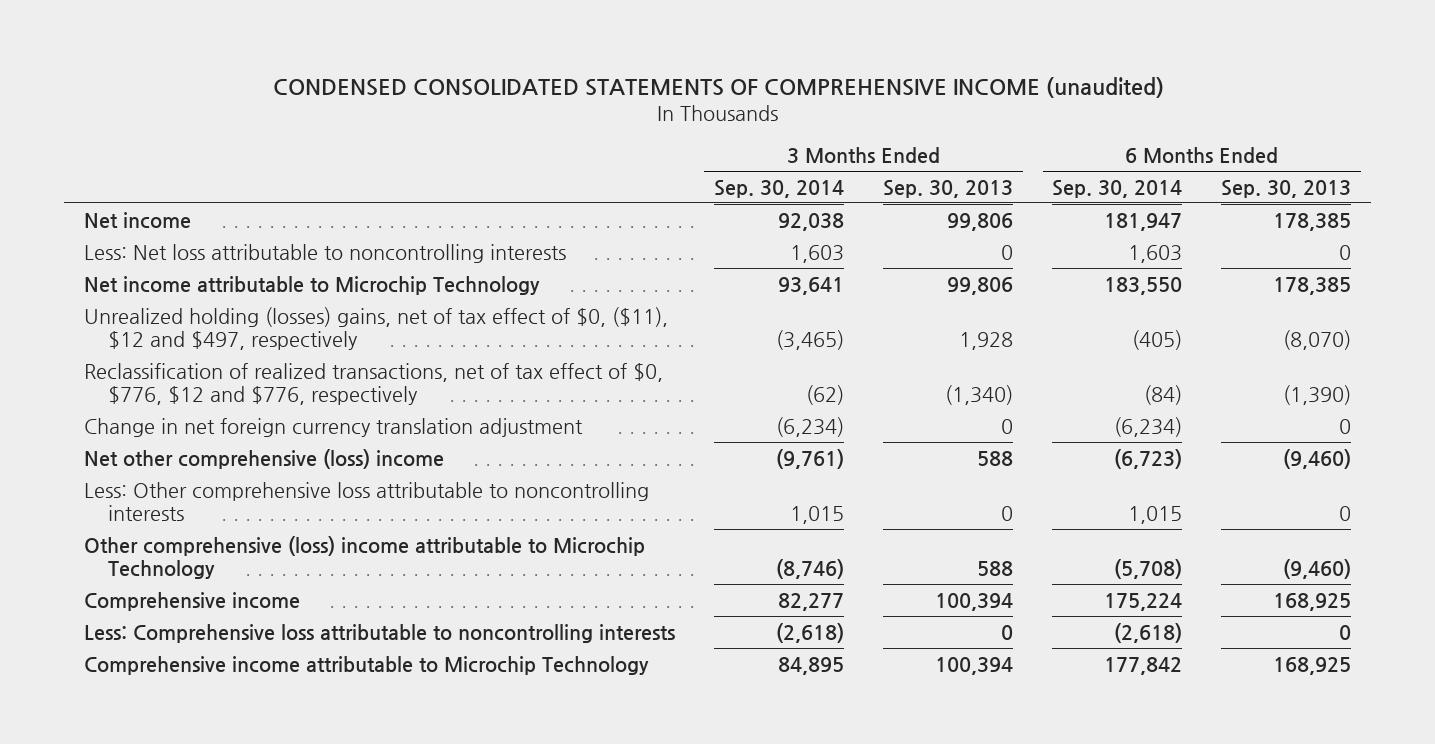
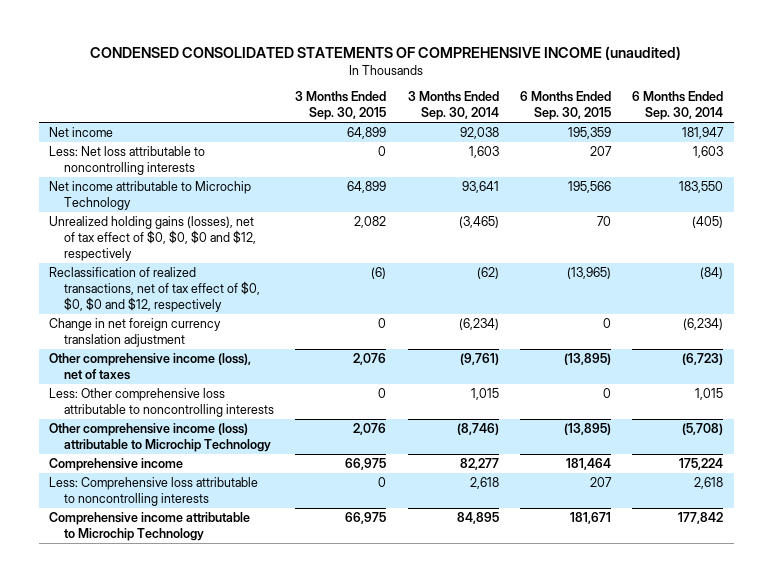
[883,179,1014,198] Sep. 30, 2013 -> none
[1221,179,1352,198] Sep. 30, 2013 -> none
none -> [295,91,387,121] 3 Months Ended Sep. 30, 2015
none -> [519,91,611,121] 6 Months Ended Sep. 30, 2015
[83,306,668,350] Unrealized holding (losses) gains, net of tax effect of $0, ($11), $12 and $497, respectively -> [49,216,257,262] Unrealized holding gains (losses), net of tax effect of $0, $0, $0 and $12, respectively
[83,362,663,405] Reclassification of realized transactions, net of tax effect of $0, $776, $12 and $776, respectively -> [49,267,261,313] Reclassification of realized transactions, net of tax effect of $0, $0, $0 and $12, respectively
[83,448,444,469] Net other comprehensive (loss) income -> [49,353,252,381] Other comprehensive income (loss), net of taxes
[83,535,645,579] Other comprehensive (loss) income attributable to Microchip Technology -> [49,423,272,453] Other comprehensive income (loss) attributable to Microchip Technology
[776,622,845,643] (2,618) -> [469,477,499,490] 2,618
[1114,622,1183,643] (2,618) -> [693,477,723,490] 2,618

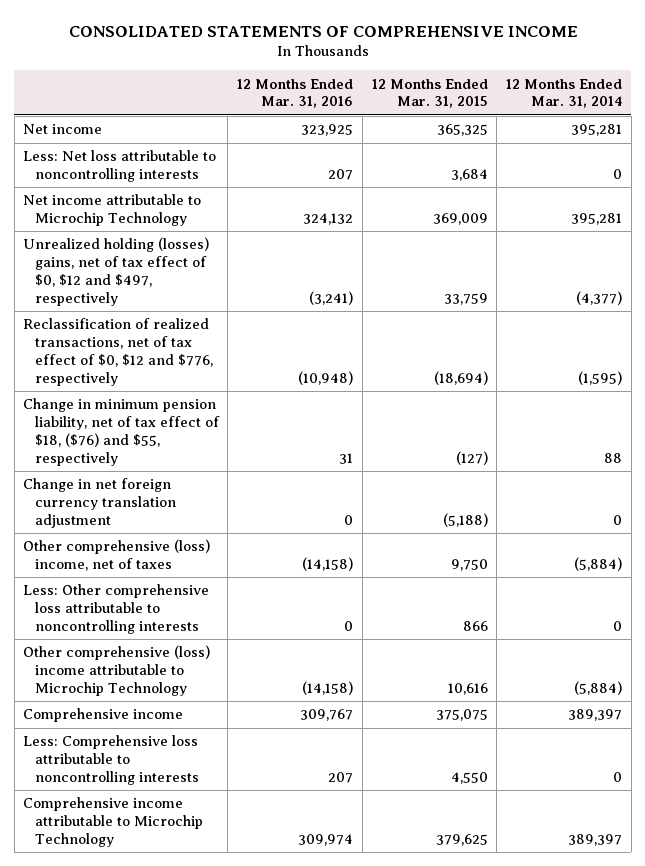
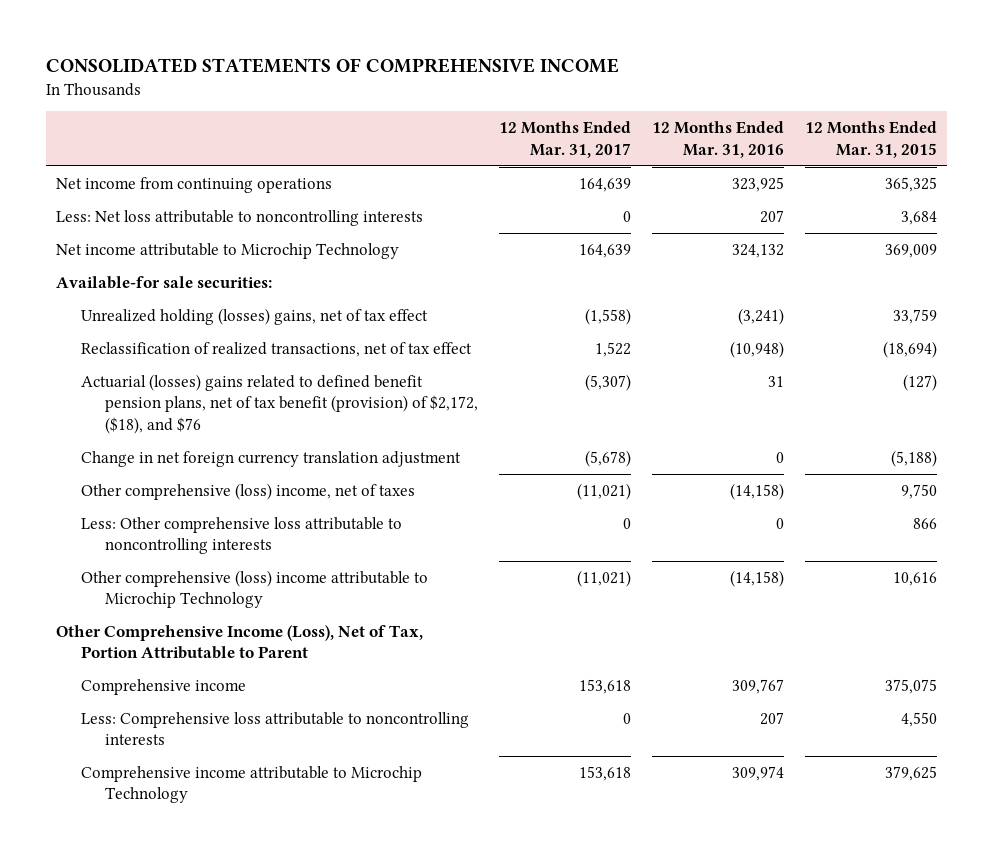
[505,78,622,109] 12 Months Ended Mar. 31, 2014 -> none
none -> [498,121,631,158] 12 Months Ended Mar. 31, 2017
[23,124,103,135] Net income -> [56,176,333,193] Net income from continuing operations
none -> [56,275,273,289] Available-for sale securities:
[23,237,210,306] Unrealized holding (losses) gains, net of tax effect of $0, $12 and $497, respectively -> [80,307,428,325] Unrealized holding (losses) gains, net of tax effect
[23,318,213,386] Reclassification of realized transactions, net of tax effect of $0, $12 and $776, respectively -> [80,341,472,357] Reclassification of realized transactions, net of tax effect
[23,398,220,466] Change in minimum pension liability, net of tax effect of $18, ($76) and $55, respectively -> [80,373,478,435] Actuarial (losses) gains related to defined benefit pension plans, net of tax benefit (provision) of $2,172, ($18), and $76
none -> [56,624,424,660] Other Comprehensive Income (Loss), Net of Tax, Portion Attributable to Parent

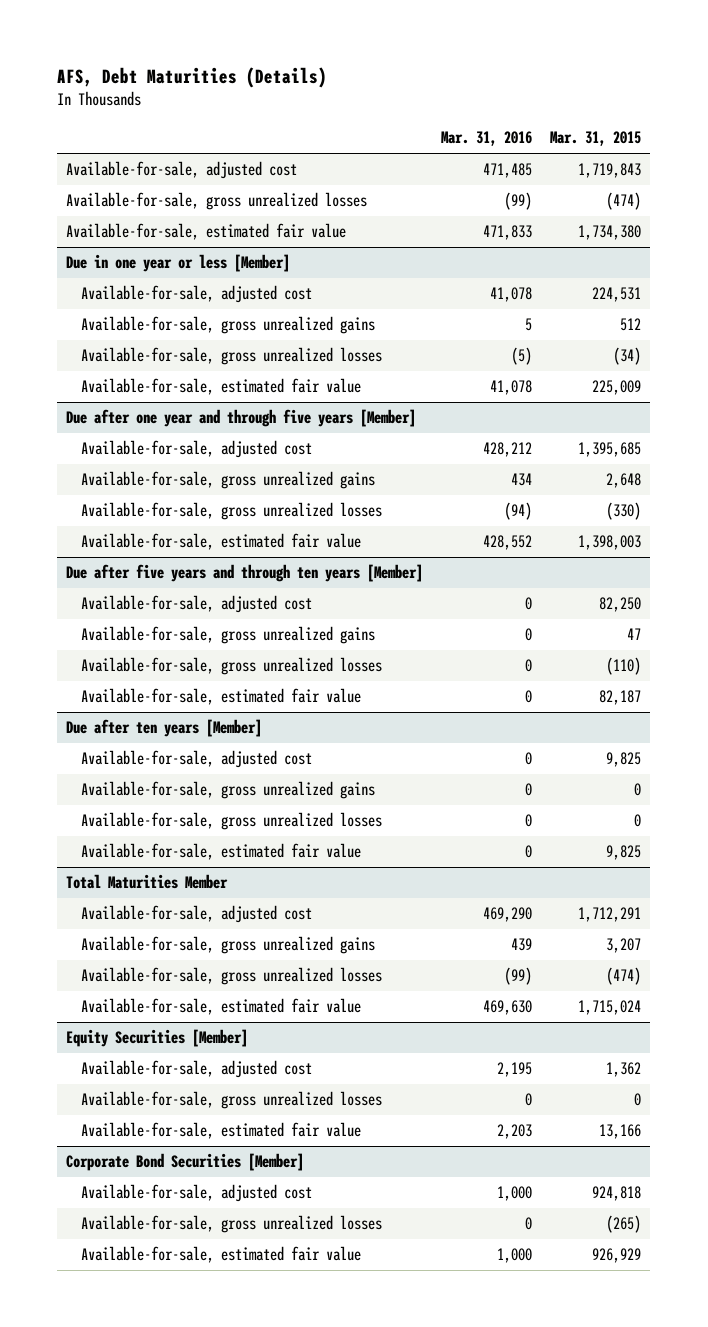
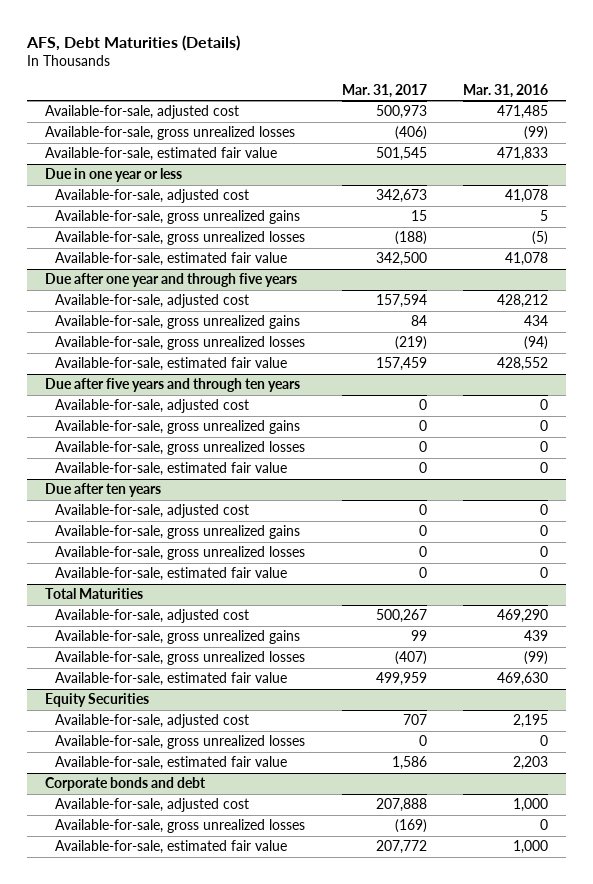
[550,131,642,147] Mar. 31, 2015 -> none
none -> [341,83,427,98] Mar. 31, 2017
[66,254,291,273] Due in one year or less [Member] -> [44,168,182,183] Due in one year or less
[66,409,417,428] Due after one year and through five years [Member] -> [44,273,297,288] Due after one year and through five years
[66,564,424,583] Due after five years and through ten years [Member] -> [44,378,300,393] Due after five years and through ten years
[66,719,263,738] Due after ten years [Member] -> [44,483,161,498] Due after ten years
[66,874,229,890] Total Maturities Member -> [44,588,143,600] Total Maturities
[66,1029,249,1048] Equity Securities [Member] -> [44,693,149,708] Equity Securities
[66,1153,305,1172] Corporate Bond Securities [Member] -> [44,777,206,792] Corporate bonds and debt

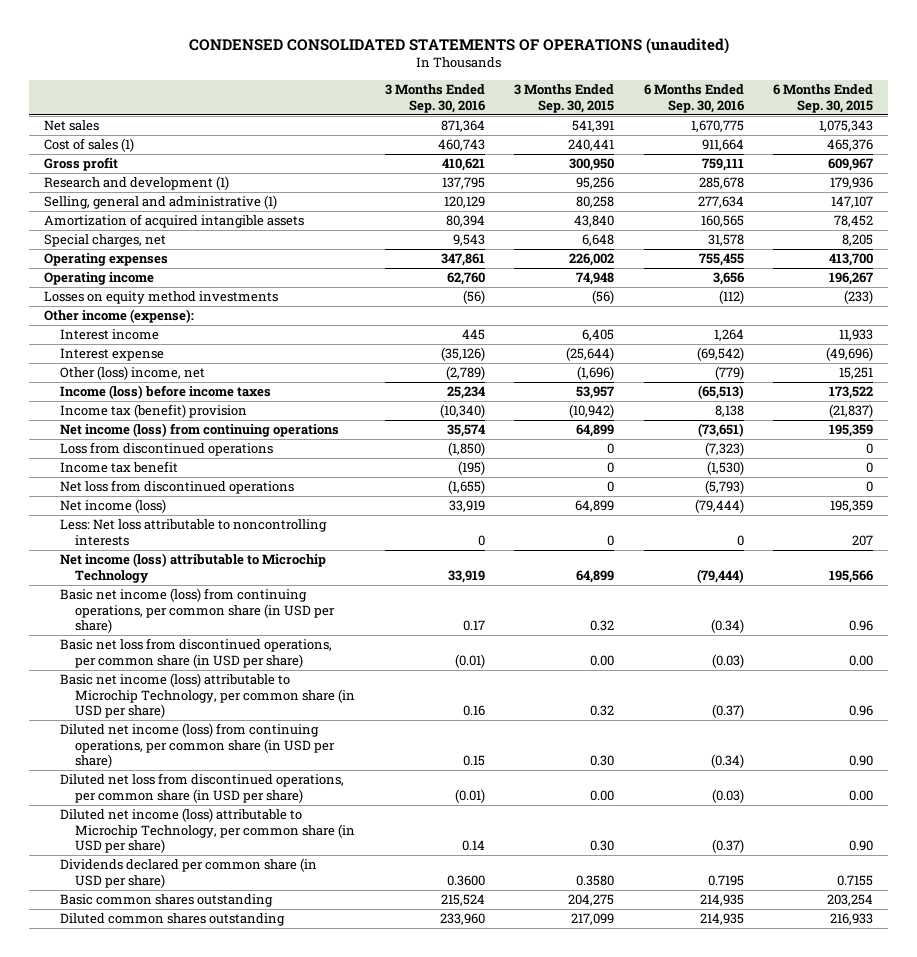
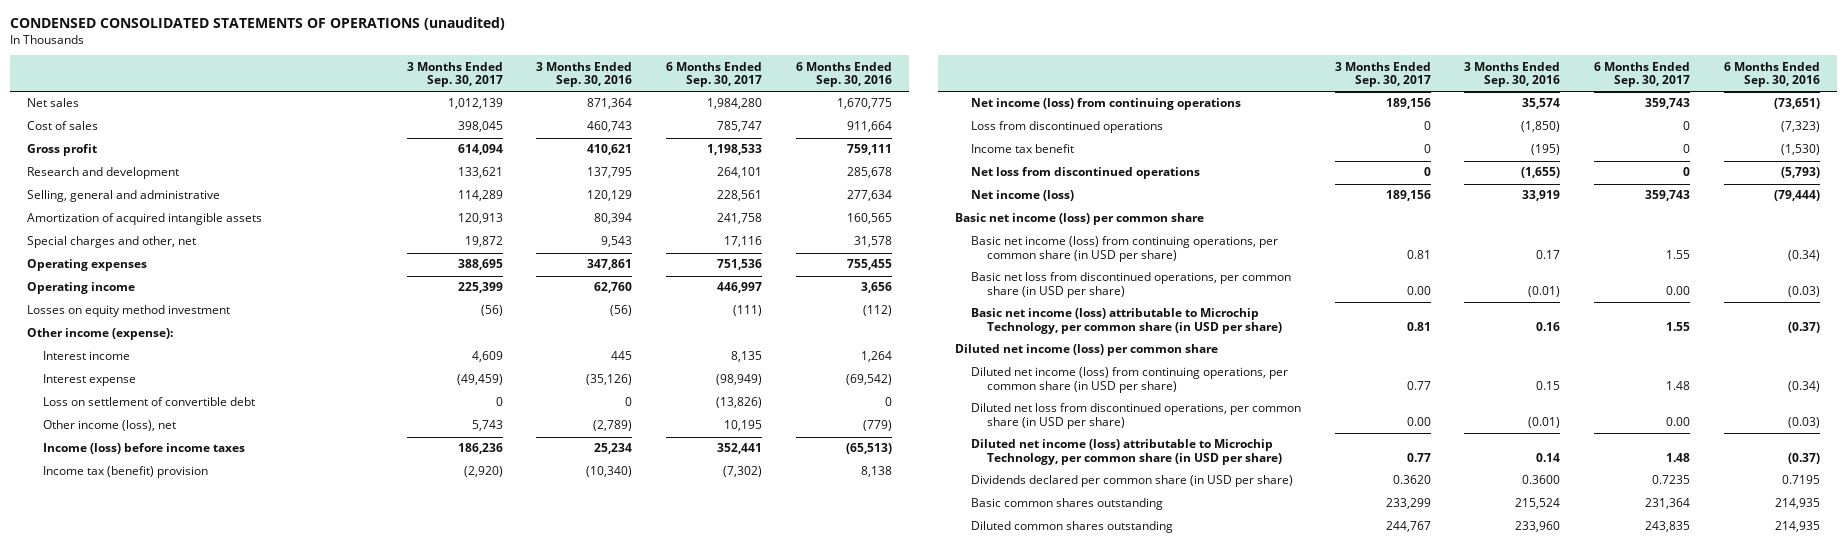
[514,84,615,113] 3 Months Ended Sep. 30, 2015 -> none
[773,84,874,113] 6 Months Ended Sep. 30, 2015 -> none
none -> [406,61,503,88] 3 Months Ended Sep. 30, 2017
none -> [666,61,763,88] 6 Months Ended Sep. 30, 2017
[44,138,135,153] Cost of sales (1) -> [26,121,98,131] Cost of sales
[44,176,230,191] Research and development (1) -> [26,167,179,180] Research and development
[44,195,278,210] Selling, general and administrative (1) -> [26,190,220,203] Selling, general and administrative
[44,234,167,248] Special charges, net -> [26,236,196,249] Special charges and other, net
[44,291,279,305] Losses on equity method investments -> [26,305,230,318] Losses on equity method investment
none -> [42,397,255,407] Loss on settlement of convertible debt
[59,366,205,381] Other (loss) income, net -> [42,420,176,432] Other income (loss), net
[59,519,327,546] Less: Net loss attributable to noncontrolling interests -> none
[59,553,326,583] Net income (loss) attributable to Microchip Technology -> none
none -> [954,213,1204,226] Basic net income (loss) per common share
none -> [954,344,1218,357] Diluted net income (loss) per common share

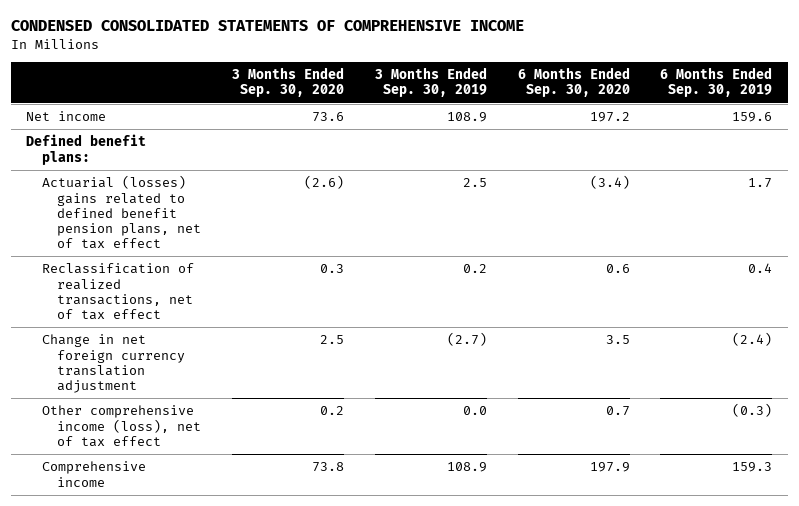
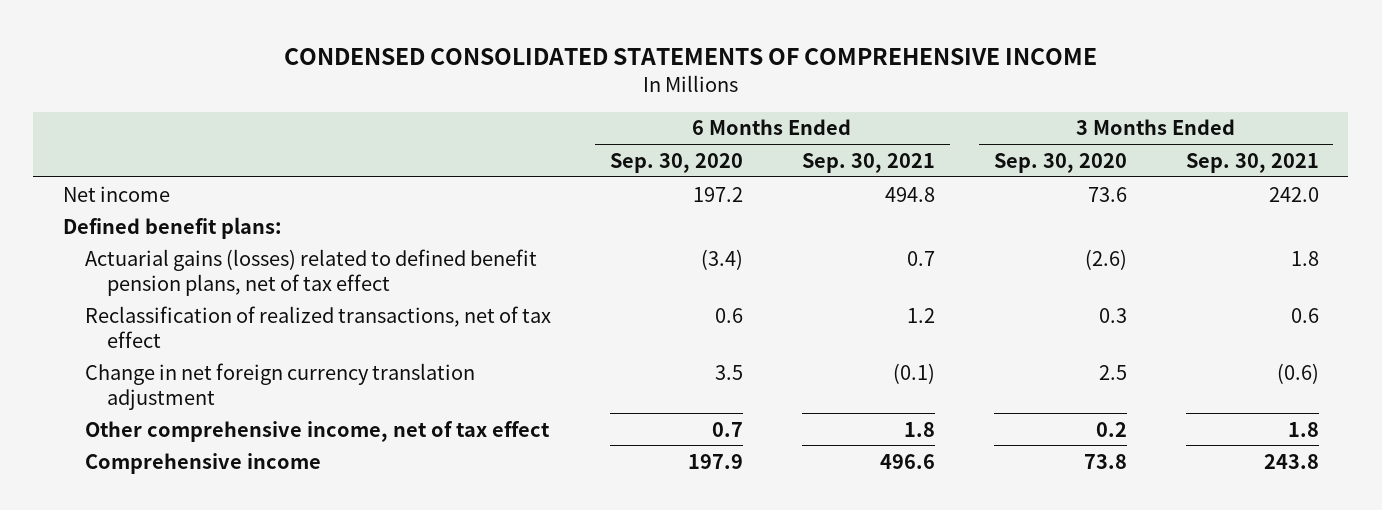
[374,67,487,98] 3 Months Ended Sep. 30, 2019 -> none
[660,67,773,98] 6 Months Ended Sep. 30, 2019 -> none
none -> [801,152,935,173] Sep. 30, 2021
none -> [1185,152,1319,173] Sep. 30, 2021
[41,175,202,250] Actuarial (losses) gains related to defined benefit pension plans, net of tax effect -> [84,248,537,296] Actuarial gains (losses) related to defined benefit pension plans, net of tax effect
[41,405,202,447] Other comprehensive income (loss), net of tax effect -> [84,420,550,442] Other comprehensive income, net of tax effect

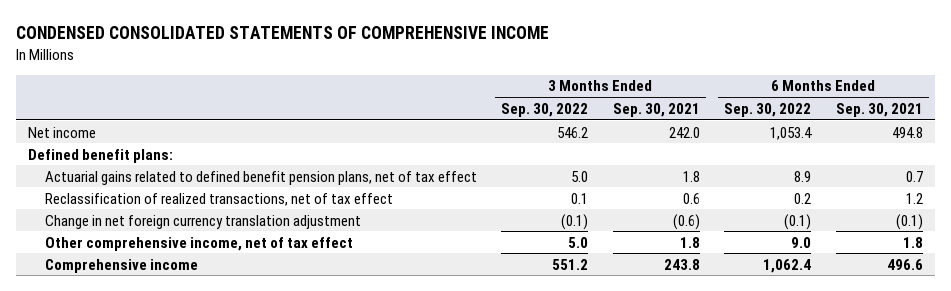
[609,152,743,173] Sep. 30, 2020 -> none
[993,152,1127,173] Sep. 30, 2020 -> none
none -> [501,102,589,117] Sep. 30, 2022
none -> [724,102,812,117] Sep. 30, 2022
[84,248,537,296] Actuarial gains (losses) related to defined benefit pension plans, net of tax effect -> [44,170,477,185] Actuarial gains related to defined benefit pension plans, net of tax effect

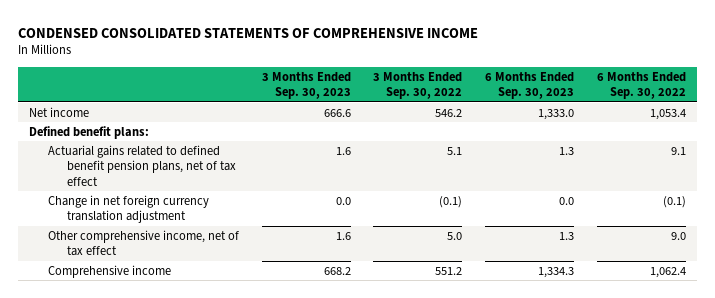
[612,102,700,117] Sep. 30, 2021 -> none
[835,102,923,117] Sep. 30, 2021 -> none
none -> [261,71,351,100] 3 Months Ended Sep. 30, 2023
none -> [485,71,575,100] 6 Months Ended Sep. 30, 2023
[44,192,393,206] Reclassification of realized transactions, net of tax effect -> none
[571,170,589,182] 5.0 -> [447,146,463,155] 5.1
[794,170,812,182] 8.9 -> [670,146,686,155] 9.1

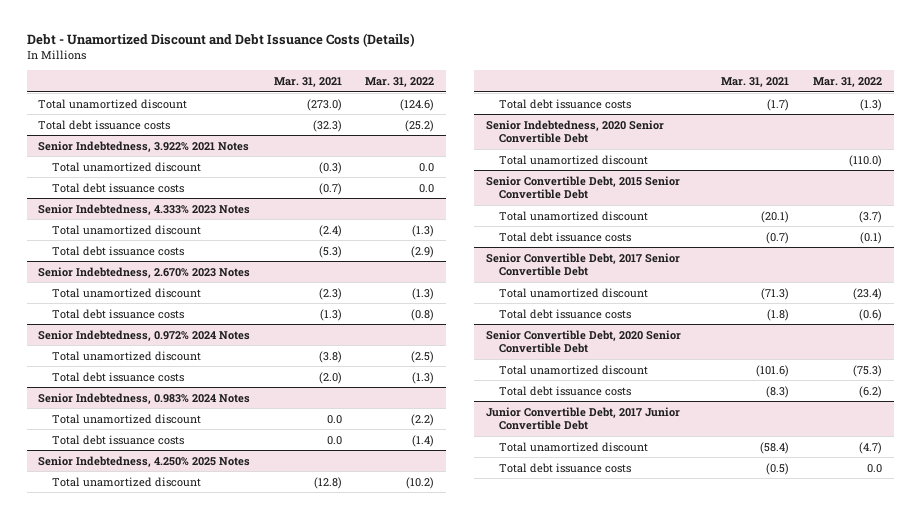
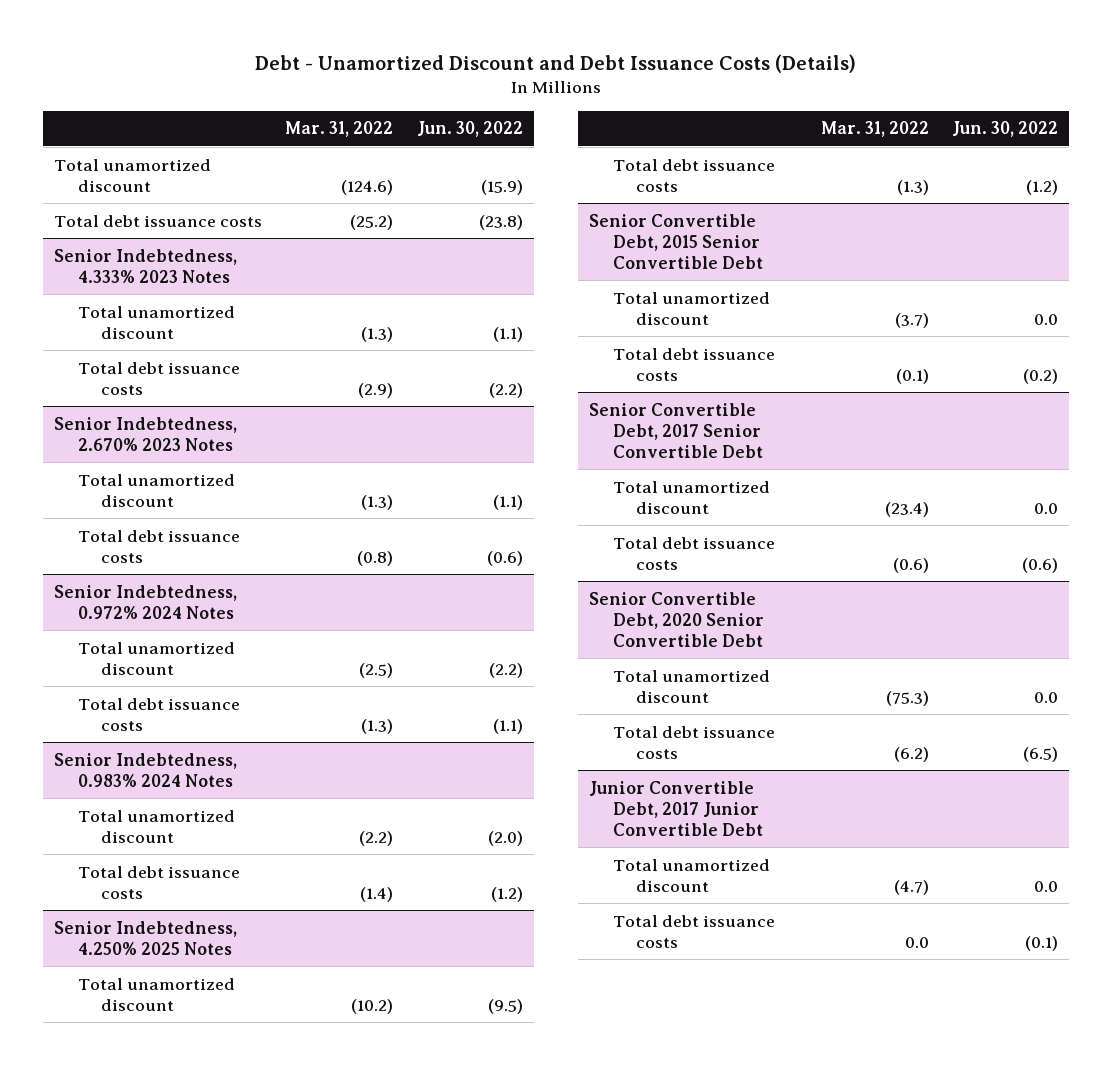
[273,77,342,88] Mar. 31, 2021 -> none
none -> [416,121,523,138] Jun. 30, 2022
[38,140,250,152] Senior Indebtedness, 3.922% 2021 Notes -> none
[51,161,201,172] Total unamortized discount -> none
[51,182,184,193] Total debt issuance costs -> none
[485,119,664,144] Senior Indebtedness, 2020 Senior Convertible Debt -> none
[499,154,649,165] Total unamortized discount -> none

